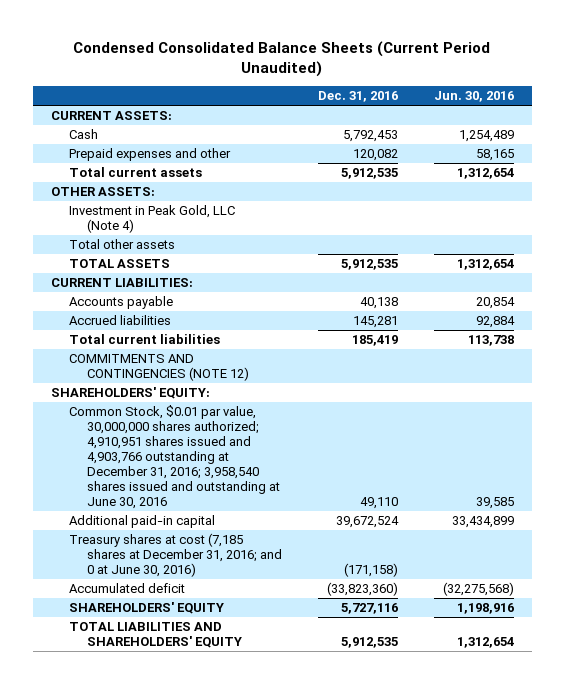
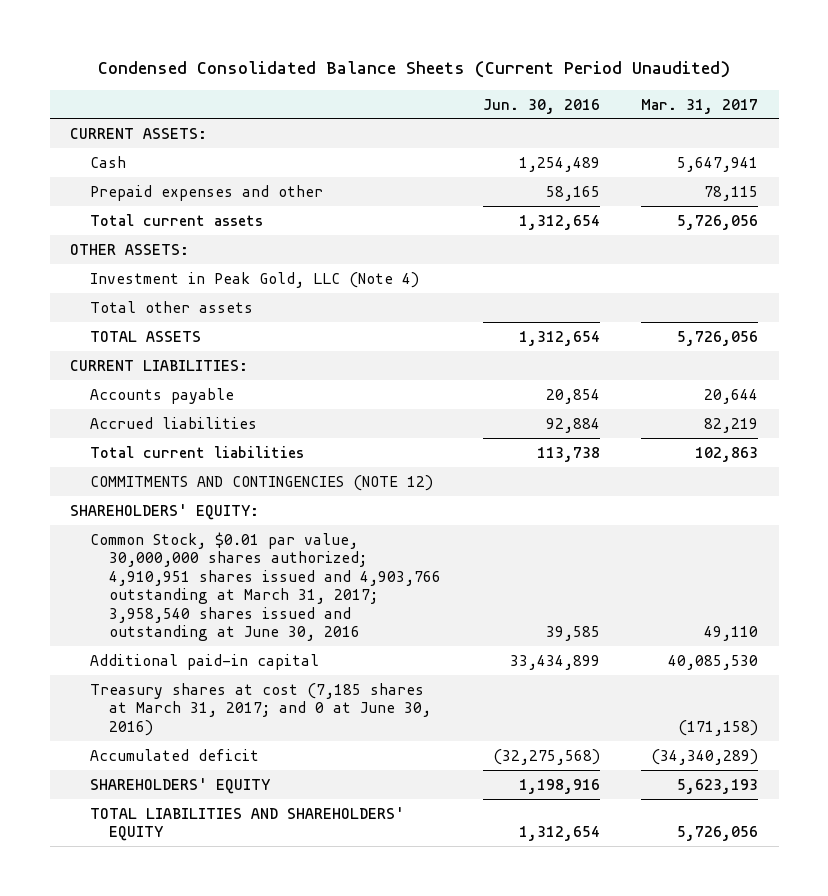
[317,91,398,103] Dec. 31, 2016 -> none
none -> [640,98,758,114] Mar. 31, 2017
[68,405,280,510] Common Stock, $0.01 par value, 30,000,000 shares authorized; 4,910,951 shares issued and 4,903,766 outstanding at December 31, 2016; 3,958,540 shares issued and outstanding at June 30, 2016 -> [89,531,442,642] Common Stock, $0.01 par value, 30,000,000 shares authorized; 4,910,951 shares issued and 4,903,766 outstanding at March 31, 2017; 3,958,540 shares issued and outstanding at June 30, 2016
[68,533,282,578] Treasury shares at cost (7,185 shares at December 31, 2016; and 0 at June 30, 2016) -> [89,682,432,736] Treasury shares at cost (7,185 shares at March 31, 2017; and 0 at June 30, 2016)

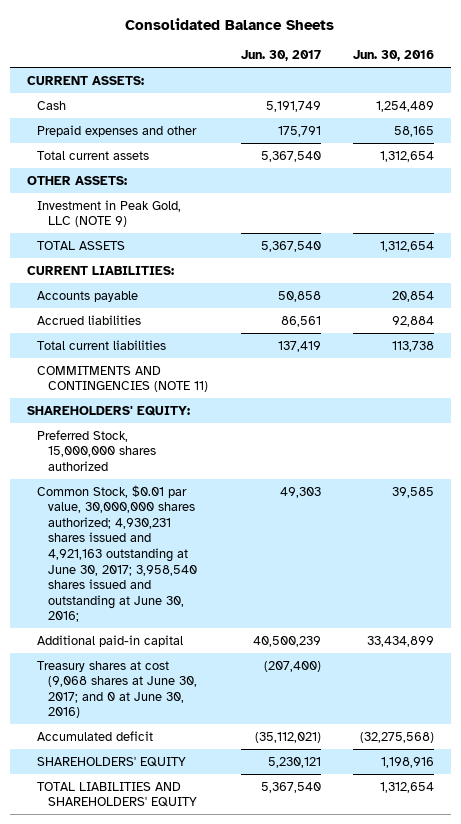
[98,61,731,79] Condensed Consolidated Balance Sheets (Current Period Unaudited) -> [125,17,335,30] Consolidated Balance Sheets
[640,98,758,114] Mar. 31, 2017 -> none
none -> [240,50,321,62] Jun. 30, 2017
[89,300,253,313] Total other assets -> none
[89,271,419,288] Investment in Peak Gold, LLC (Note 4) -> [37,199,182,228] Investment in Peak Gold, LLC (NOTE 9)
[89,474,433,491] COMMITMENTS AND CONTINGENCIES (NOTE 12) -> [37,365,208,393] COMMITMENTS AND CONTINGENCIES (NOTE 11)
none -> [37,429,156,471] Preferred Stock, 15,000,000 shares authorized
[89,531,442,642] Common Stock, $0.01 par value, 30,000,000 shares authorized; 4,910,951 shares issued and 4,903,766 outstanding at March 31, 2017; 3,958,540 shares issued and outstanding at June 30, 2016 -> [37,484,197,623] Common Stock, $0.01 par value, 30,000,000 shares authorized; 4,930,231 shares issued and 4,921,163 outstanding at June 30, 2017; 3,958,540 shares issued and outstanding at June 30, 2016;
[89,682,432,736] Treasury shares at cost (7,185 shares at March 31, 2017; and 0 at June 30, 2016) -> [37,660,197,719] Treasury shares at cost (9,068 shares at June 30, 2017; and 0 at June 30, 2016)

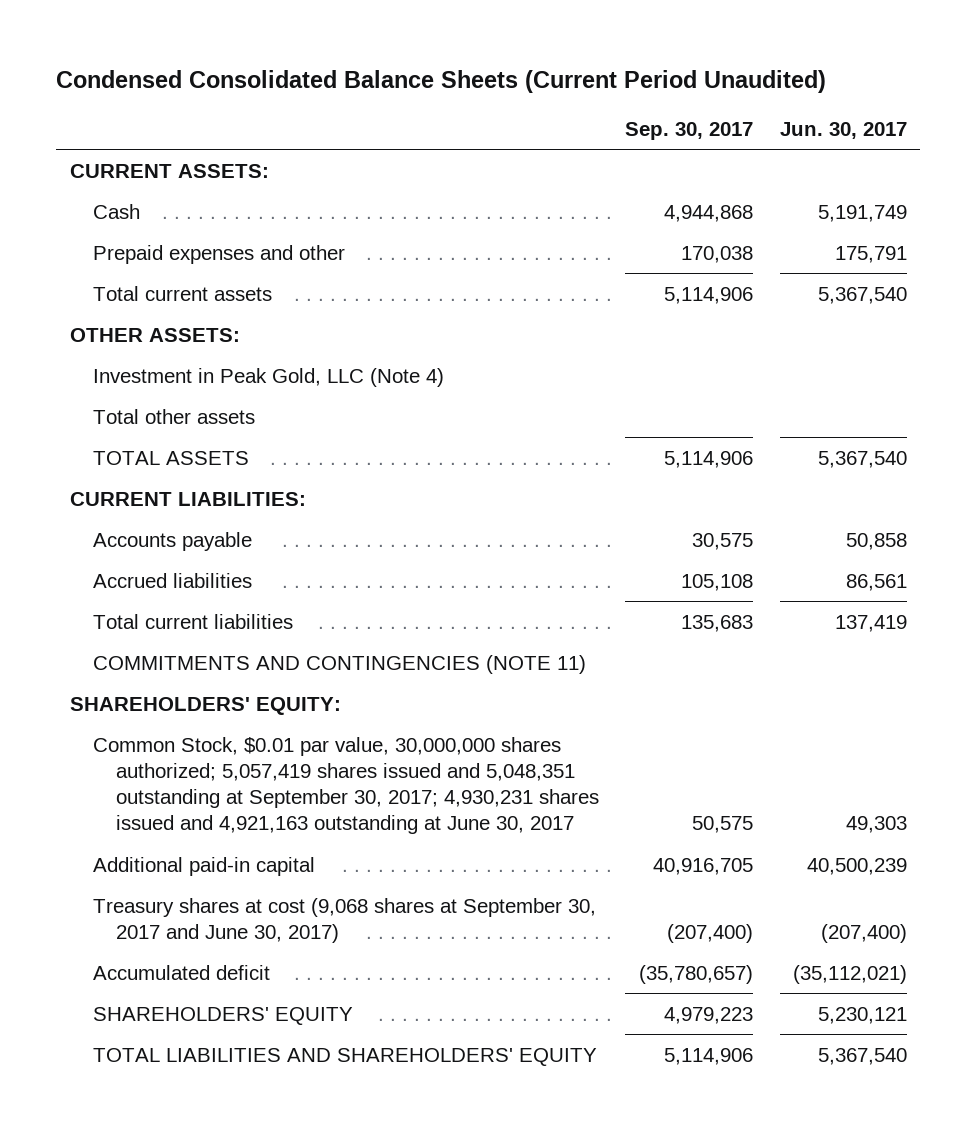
[125,17,335,30] Consolidated Balance Sheets -> [56,70,827,94] Condensed Consolidated Balance Sheets (Current Period Unaudited)
[353,50,435,62] Jun. 30, 2016 -> none
none -> [625,121,754,140] Sep. 30, 2017
[37,199,182,228] Investment in Peak Gold, LLC (NOTE 9) -> [92,367,444,387] Investment in Peak Gold, LLC (Note 4)
none -> [92,408,255,424] Total other assets
[37,429,156,471] Preferred Stock, 15,000,000 shares authorized -> none
[37,484,197,623] Common Stock, $0.01 par value, 30,000,000 shares authorized; 4,930,231 shares issued and 4,921,163 outstanding at June 30, 2017; 3,958,540 shares issued and outstanding at June 30, 2016; -> [92,736,600,835] Common Stock, $0.01 par value, 30,000,000 shares authorized; 5,057,419 shares issued and 5,048,351 outstanding at September 30, 2017; 4,930,231 shares issued and 4,921,163 outstanding at June 30, 2017
[37,660,197,719] Treasury shares at cost (9,068 shares at June 30, 2017; and 0 at June 30, 2016) -> [92,897,596,943] Treasury shares at cost (9,068 shares at September 30, 2017 and June 30, 2017)

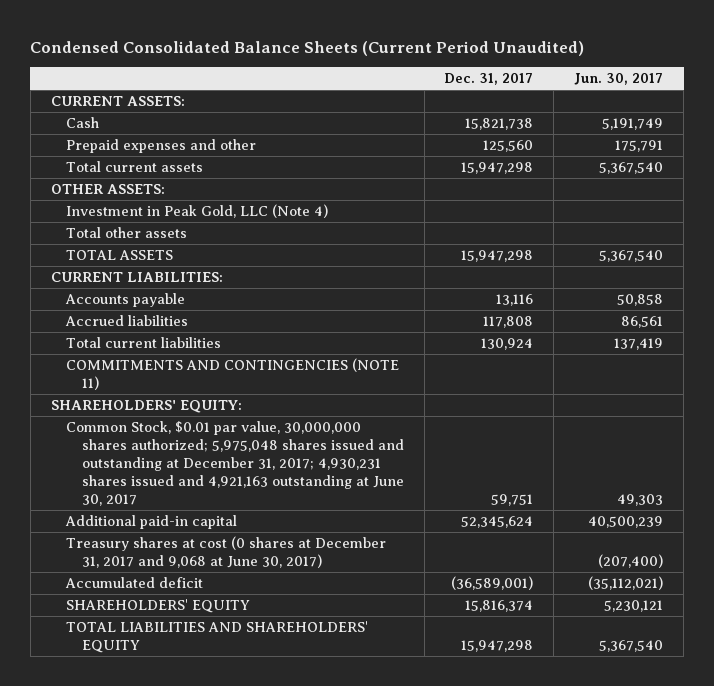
[625,121,754,140] Sep. 30, 2017 -> none
none -> [444,73,534,86] Dec. 31, 2017
[92,736,600,835] Common Stock, $0.01 par value, 30,000,000 shares authorized; 5,057,419 shares issued and 5,048,351 outstanding at September 30, 2017; 4,930,231 shares issued and 4,921,163 outstanding at June 30, 2017 -> [66,421,404,507] Common Stock, $0.01 par value, 30,000,000 shares authorized; 5,975,048 shares issued and outstanding at December 31, 2017; 4,930,231 shares issued and 4,921,163 outstanding at June 30, 2017
[92,897,596,943] Treasury shares at cost (9,068 shares at September 30, 2017 and June 30, 2017) -> [66,536,387,569] Treasury shares at cost (0 shares at December 31, 2017 and 9,068 at June 30, 2017)

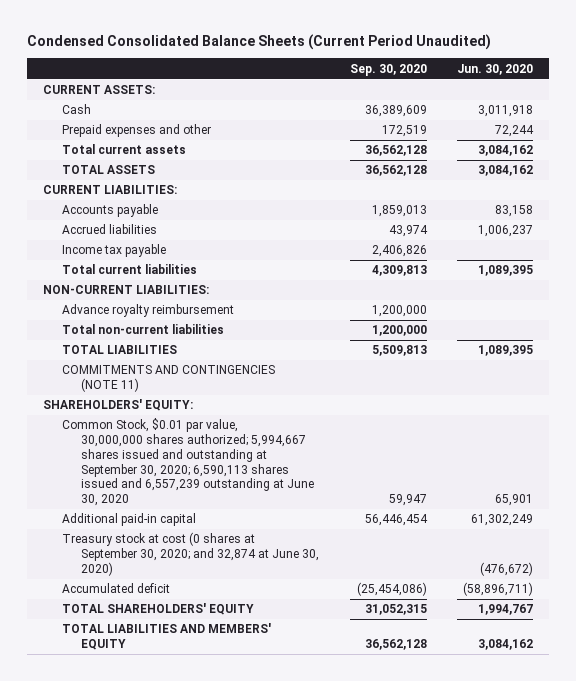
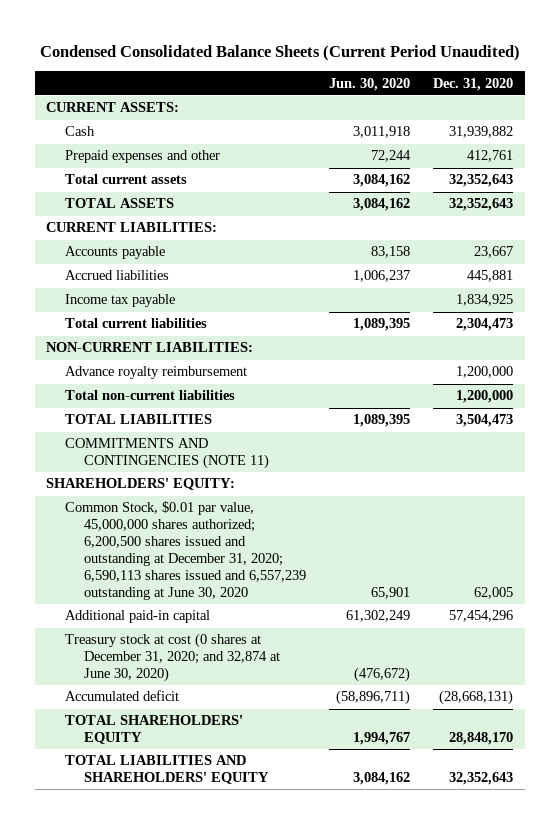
[349,63,427,76] Sep. 30, 2020 -> none
none -> [433,77,514,91] Dec. 31, 2020
[61,418,315,507] Common Stock, $0.01 par value, 30,000,000 shares authorized; 5,994,667 shares issued and outstanding at September 30, 2020; 6,590,113 shares issued and 6,557,239 outstanding at June 30, 2020 -> [65,501,307,600] Common Stock, $0.01 par value, 45,000,000 shares authorized; 6,200,500 shares issued and outstanding at December 31, 2020; 6,590,113 shares issued and 6,557,239 outstanding at June 30, 2020
[61,532,320,576] Treasury stock at cost (0 shares at September 30, 2020; and 32,874 at June 30, 2020) -> [65,633,281,683] Treasury stock at cost (0 shares at December 31, 2020; and 32,874 at June 30, 2020)
[61,623,271,651] TOTAL LIABILITIES AND MEMBERS' EQUITY -> [65,755,270,785] TOTAL LIABILITIES AND SHAREHOLDERS' EQUITY

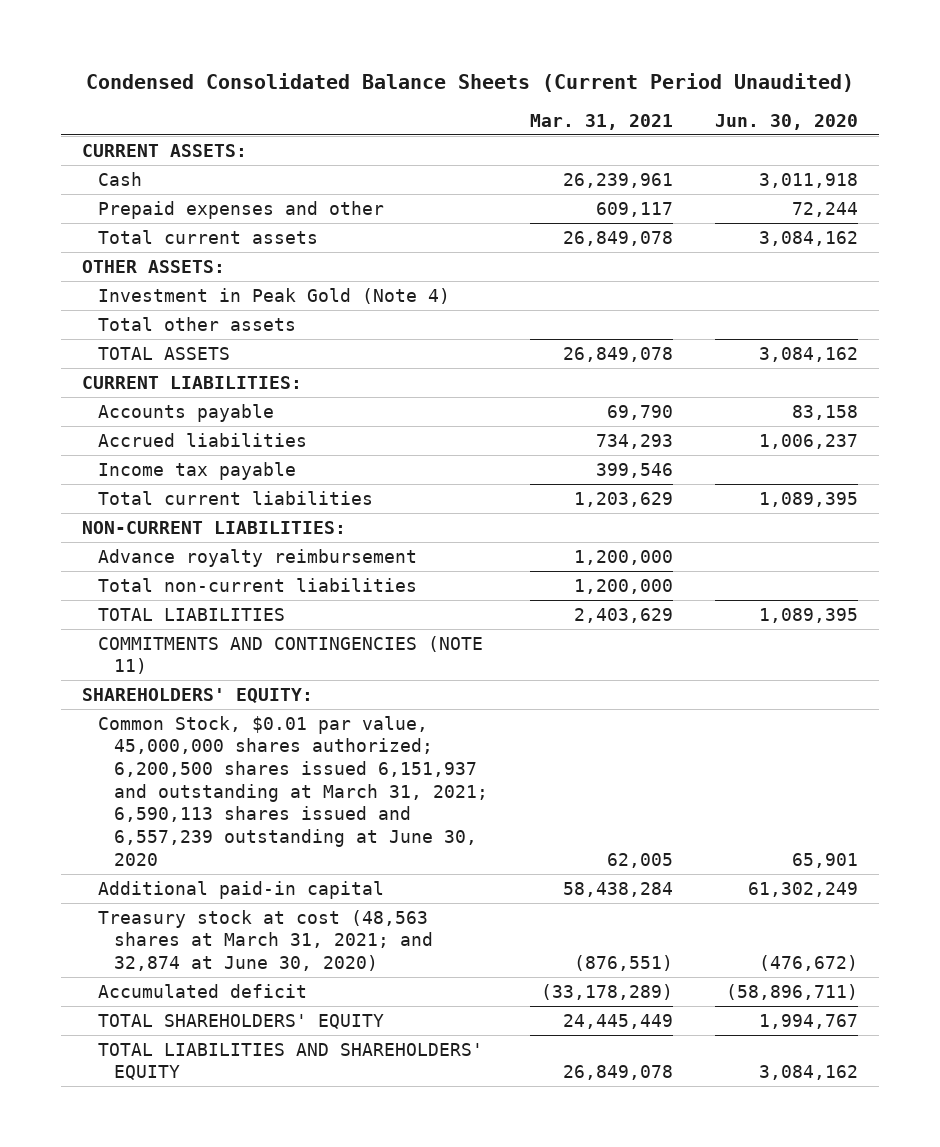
[433,77,514,91] Dec. 31, 2020 -> none
none -> [529,113,673,130] Mar. 31, 2021
none -> [82,259,226,273] OTHER ASSETS:
none -> [98,287,451,304] Investment in Peak Gold (Note 4)
none -> [98,316,297,331] Total other assets
[65,501,307,600] Common Stock, $0.01 par value, 45,000,000 shares authorized; 6,200,500 shares issued and outstanding at December 31, 2020; 6,590,113 shares issued and 6,557,239 outstanding at June 30, 2020 -> [98,715,489,866] Common Stock, $0.01 par value, 45,000,000 shares authorized; 6,200,500 shares issued 6,151,937 and outstanding at March 31, 2021; 6,590,113 shares issued and 6,557,239 outstanding at June 30, 2020
[65,633,281,683] Treasury stock at cost (0 shares at December 31, 2020; and 32,874 at June 30, 2020) -> [98,909,434,972] Treasury stock at cost (48,563 shares at March 31, 2021; and 32,874 at June 30, 2020)

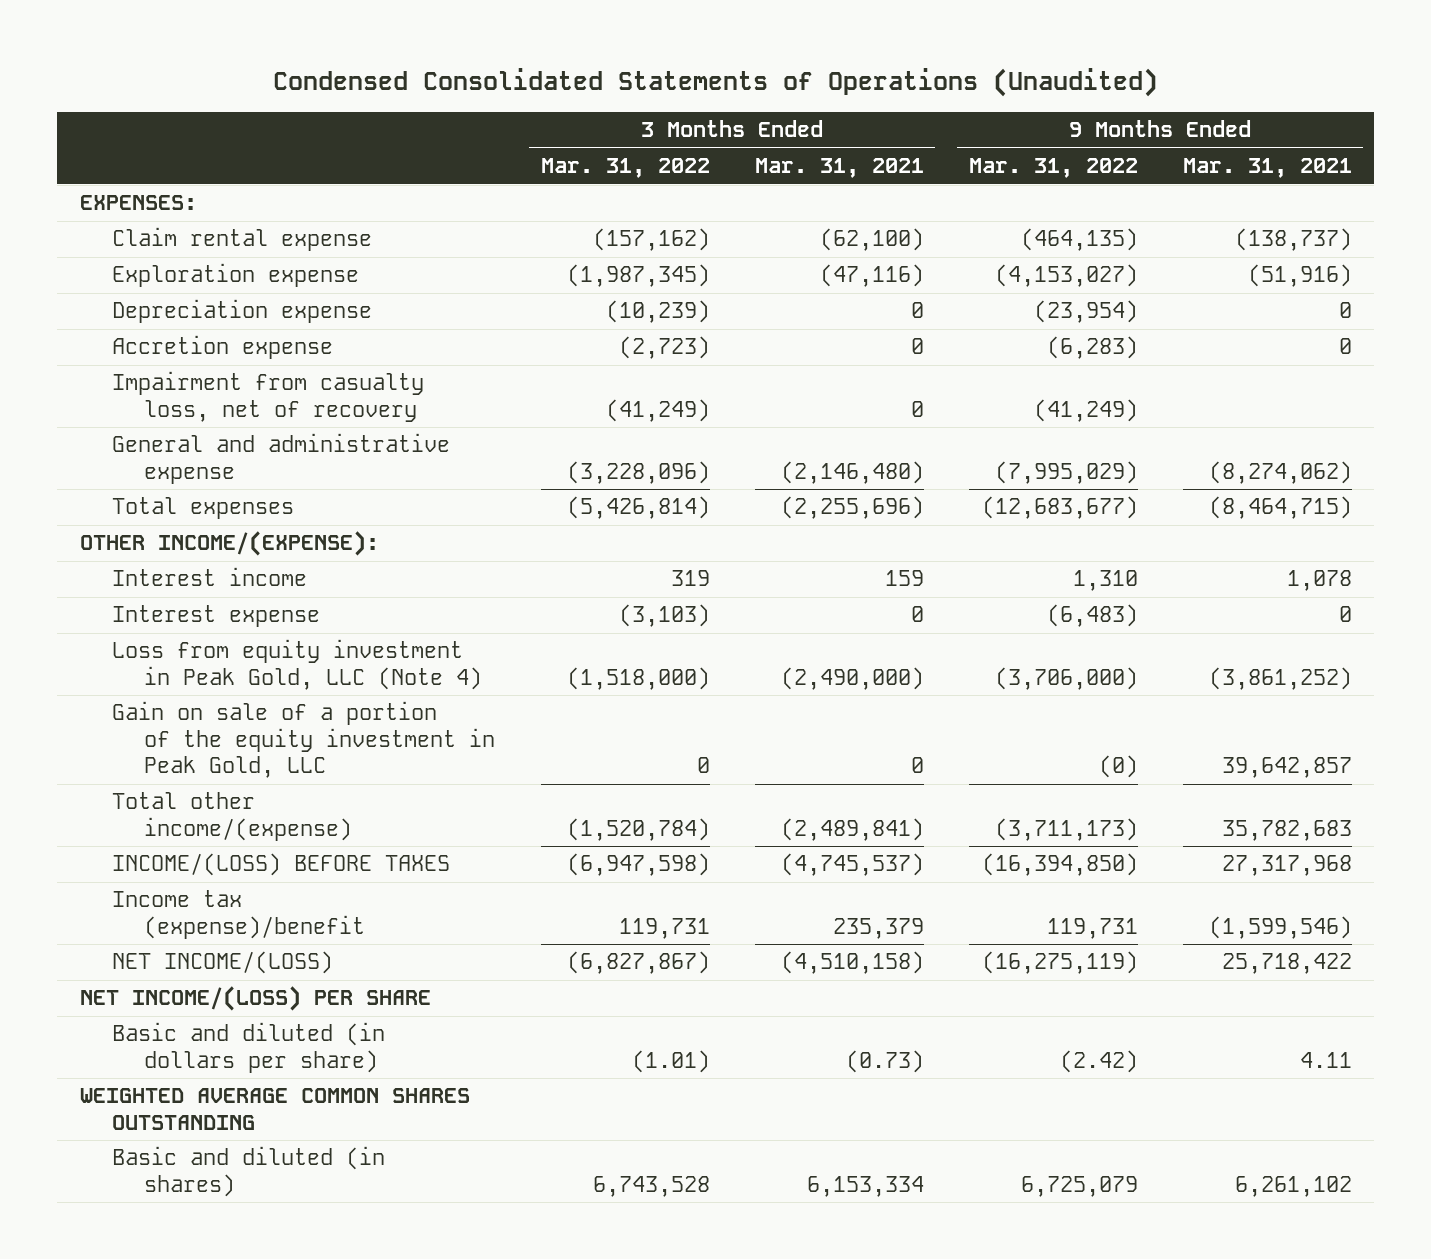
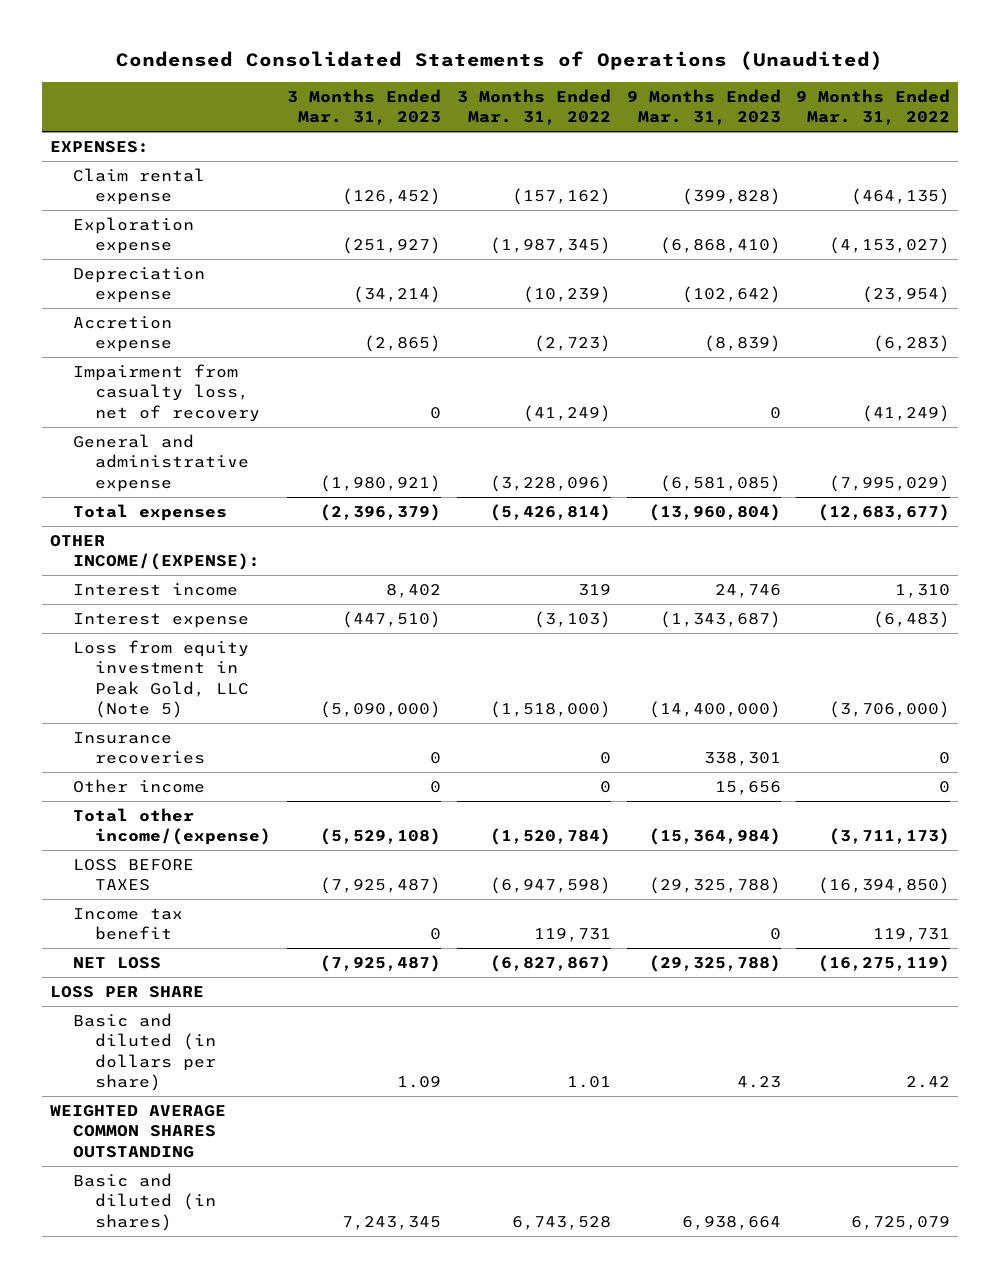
[754,158,924,179] Mar. 31, 2021 -> none
[1182,158,1352,179] Mar. 31, 2021 -> none
none -> [287,88,442,126] 3 Months Ended Mar. 31, 2023
none -> [626,88,781,126] 9 Months Ended Mar. 31, 2023
[112,701,496,779] Gain on sale of a portion of the equity investment in Peak Gold, LLC -> none
[112,639,483,690] Loss from equity investment in Peak Gold, LLC (Note 4) -> [72,640,250,718] Loss from equity investment in Peak Gold, LLC (Note 5)
none -> [72,732,206,765] Insurance recoveries
none -> [72,779,205,794] Other income
[112,853,451,877] INCOME/(LOSS) BEFORE TAXES -> [72,859,194,892] LOSS BEFORE TAXES
[112,890,366,939] Income tax (expense)/benefit -> [72,908,183,941] Income tax benefit
[112,951,334,975] NET INCOME/(LOSS) -> [72,957,161,970] NET LOSS
[79,986,431,1012] NET INCOME/(LOSS) PER SHARE -> [49,986,204,999] LOSS PER SHARE
[631,1049,710,1073] (1.01) -> [566,1075,611,1088] 1.01
[1059,1049,1138,1073] (2.42) -> [906,1075,951,1088] 2.42

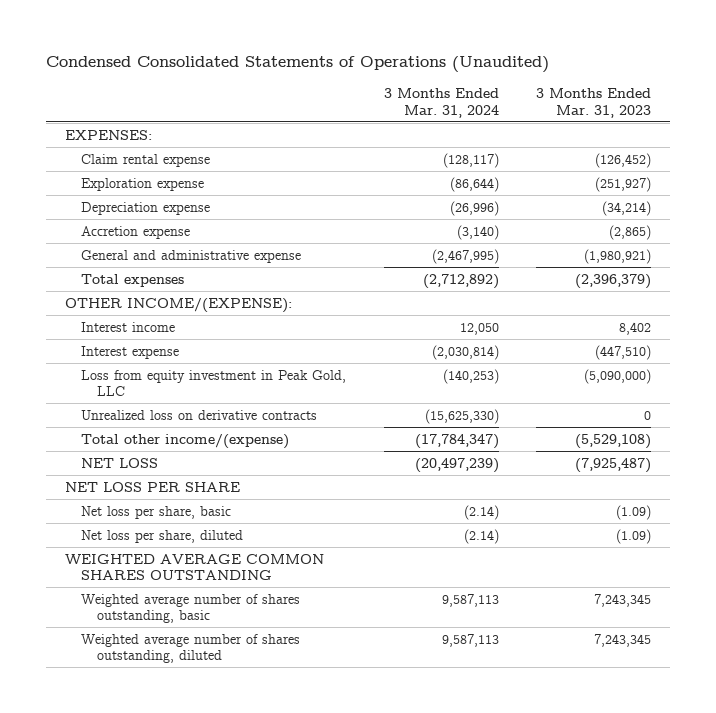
[456,88,611,126] 3 Months Ended Mar. 31, 2022 -> none
[626,88,781,126] 9 Months Ended Mar. 31, 2023 -> none
[796,88,951,126] 9 Months Ended Mar. 31, 2022 -> none
none -> [383,87,499,118] 3 Months Ended Mar. 31, 2024
[72,364,261,422] Impairment from casualty loss, net of recovery -> none
[72,732,206,765] Insurance recoveries -> none
[72,779,205,794] Other income -> none
[72,640,250,718] Loss from equity investment in Peak Gold, LLC (Note 5) -> [81,369,347,397] Loss from equity investment in Peak Gold, LLC
none -> [81,409,318,420] Unrealized loss on derivative contracts
[72,859,194,892] LOSS BEFORE TAXES -> none
[72,908,183,941] Income tax benefit -> none
[49,986,204,999] LOSS PER SHARE -> [64,481,240,492] NET LOSS PER SHARE
[72,1013,217,1091] Basic and diluted (in dollars per share) -> [81,505,232,519] Net loss per share, basic
[397,1075,442,1088] 1.09 -> [616,504,652,520] (1.09)
none -> [81,529,244,543] Net loss per share, diluted
[72,1173,217,1231] Basic and diluted (in shares) -> [81,593,301,624] Weighted average number of shares outstanding, basic
none -> [81,633,301,664] Weighted average number of shares outstanding, diluted

